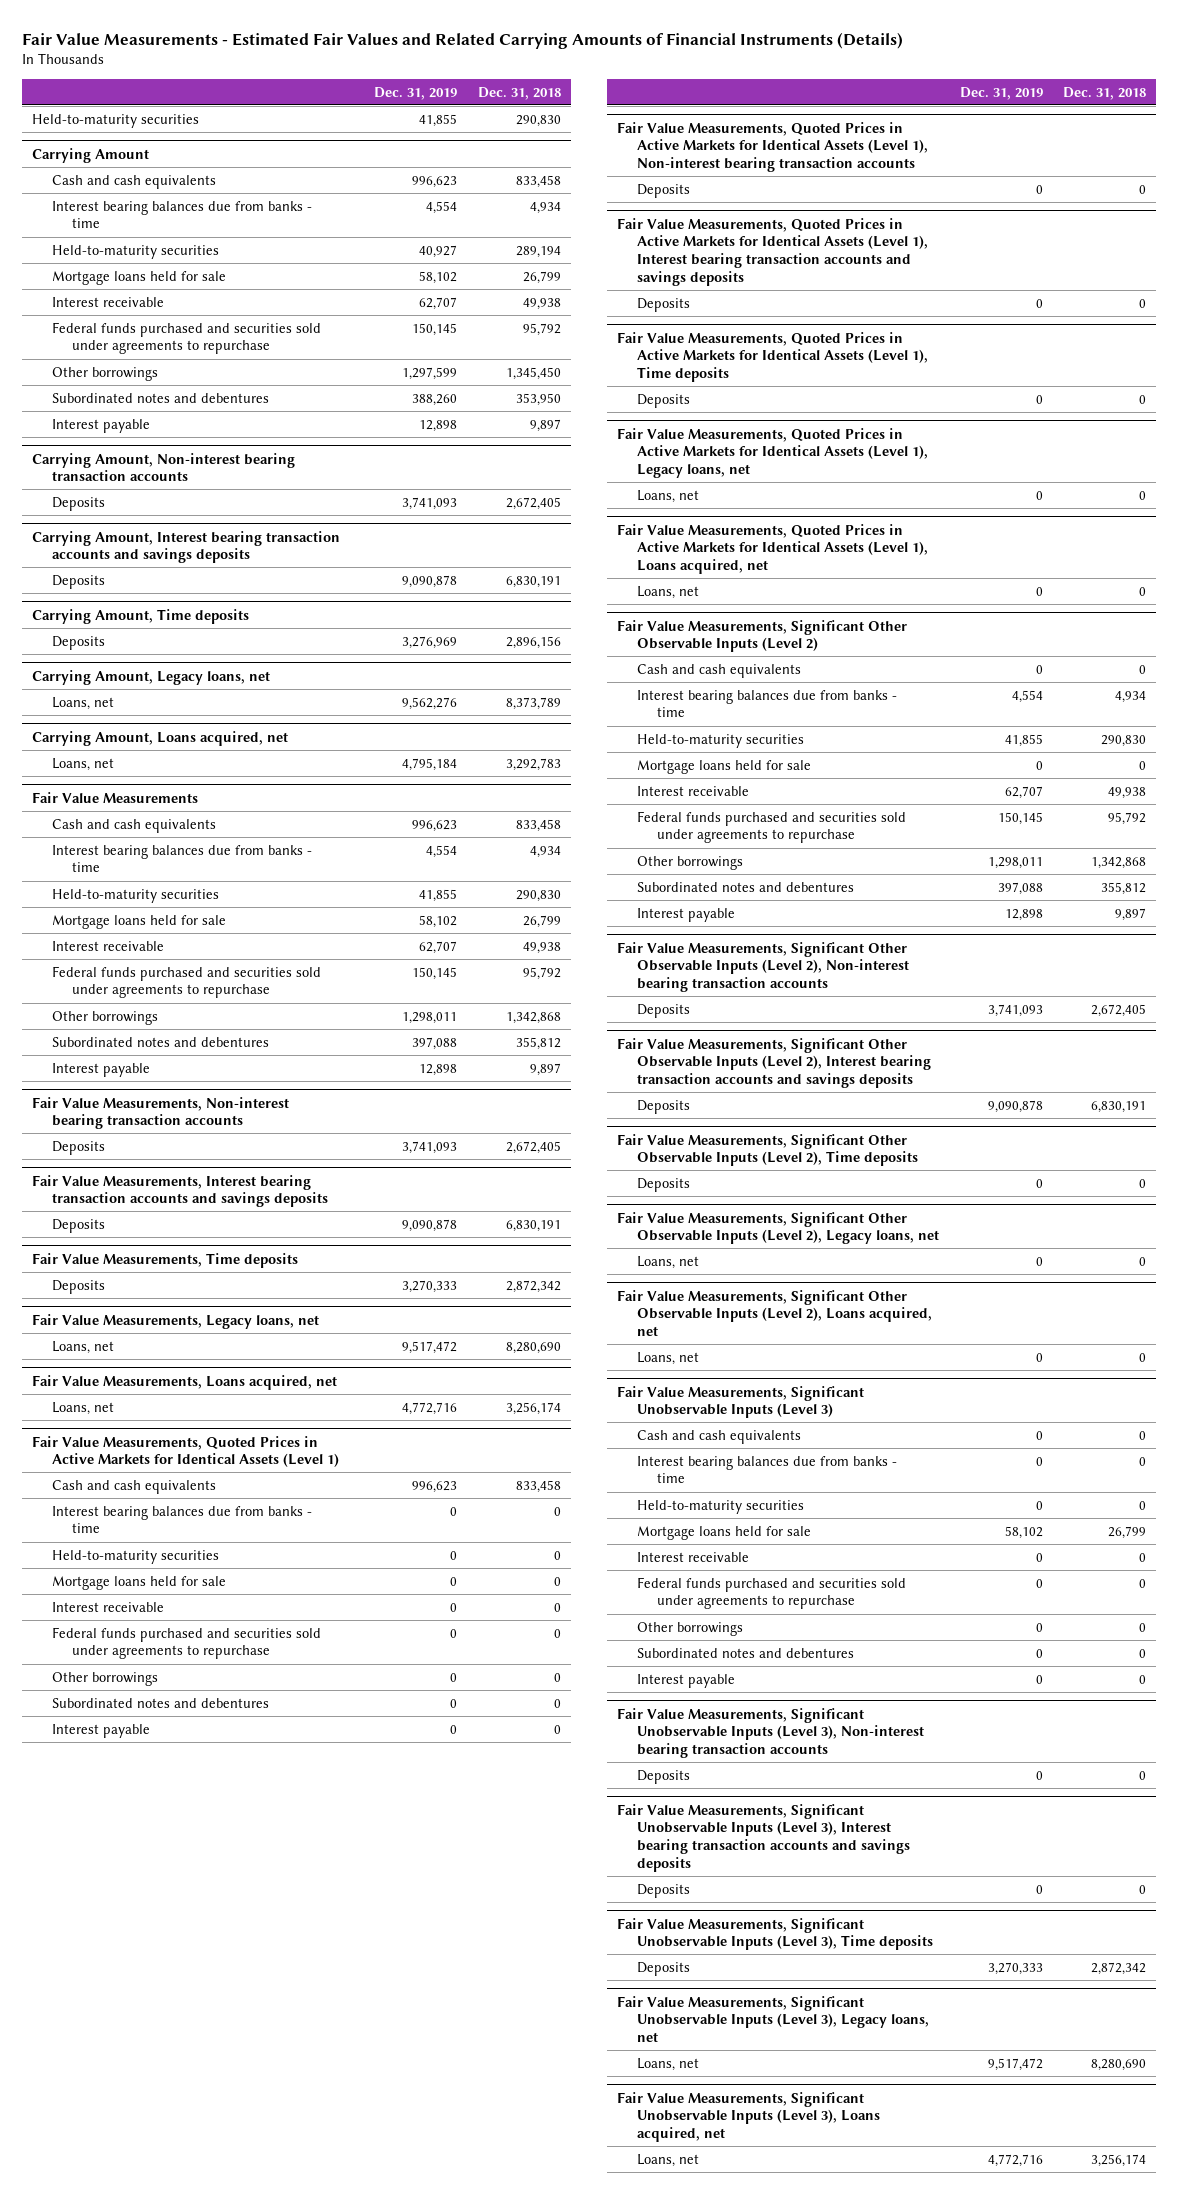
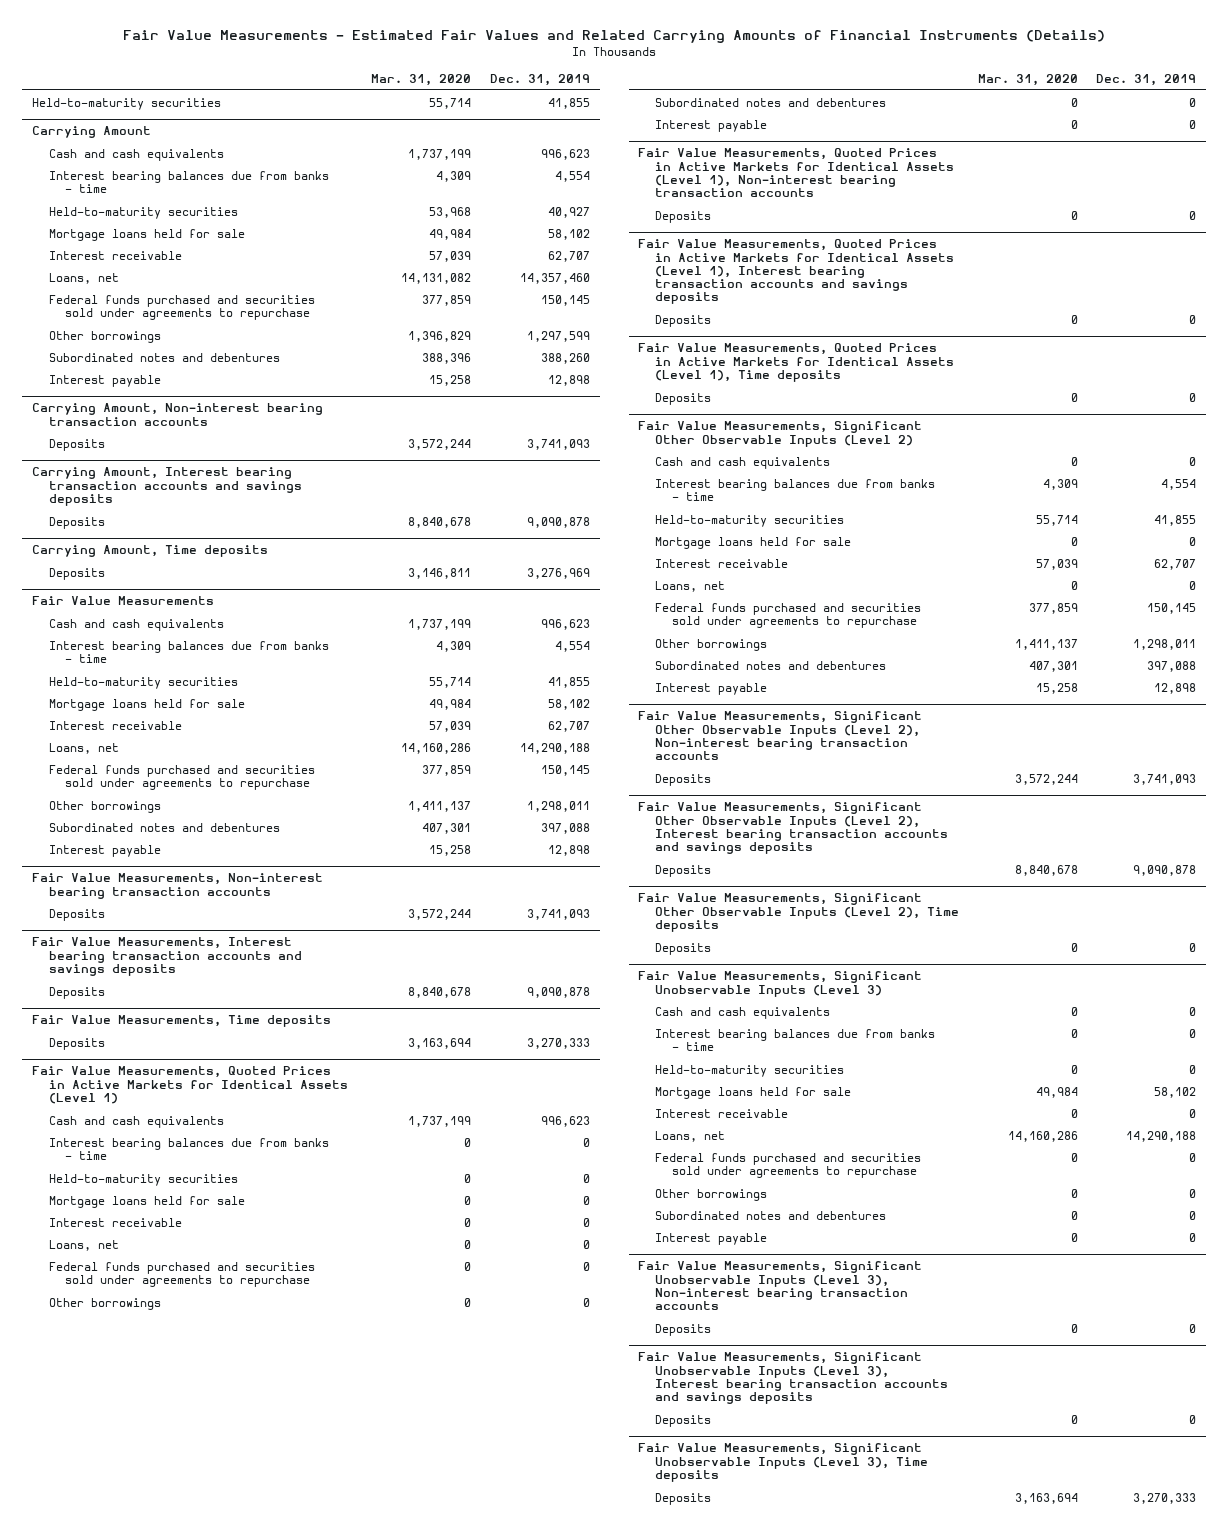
[477,86,561,100] Dec. 31, 2018 -> none
none -> [371,73,472,86] Mar. 31, 2020
none -> [48,272,119,284] Loans, net
[31,669,270,685] Carrying Amount, Legacy loans, net -> none
[51,696,114,710] Loans, net -> none
[31,730,288,746] Carrying Amount, Loans acquired, net -> none
[51,757,114,771] Loans, net -> none
none -> [48,742,119,754] Loans, net
[31,1313,319,1329] Fair Value Measurements, Legacy loans, net -> none
[51,1340,114,1354] Loans, net -> none
[31,1374,337,1390] Fair Value Measurements, Loans acquired, net -> none
[51,1401,114,1415] Loans, net -> none
none -> [48,1239,119,1251] Loans, net
[617,427,929,479] Fair Value Measurements, Quoted Prices in Active Markets for Identical Assets (Level 1), Legacy loans, net -> none
[637,489,700,503] Loans, net -> none
[617,523,929,575] Fair Value Measurements, Quoted Prices in Active Markets for Identical Assets (Level 1), Loans acquired, net -> none
[637,585,700,599] Loans, net -> none
none -> [654,580,725,592] Loans, net
[617,1211,940,1245] Fair Value Measurements, Significant Other Observable Inputs (Level 2), Legacy loans, net -> none
[637,1255,700,1269] Loans, net -> none
[617,1289,933,1337] Fair Value Measurements, Significant Other Observable Inputs (Level 2), Loans acquired, net -> none
[637,1351,700,1365] Loans, net -> none
none -> [654,1130,725,1142] Loans, net
[617,1995,930,2043] Fair Value Measurements, Significant Unobservable Inputs (Level 3), Legacy loans, net -> none
[637,2057,700,2071] Loans, net -> none
[617,2091,881,2143] Fair Value Measurements, Significant Unobservable Inputs (Level 3), Loans acquired, net -> none
[637,2153,700,2167] Loans, net -> none

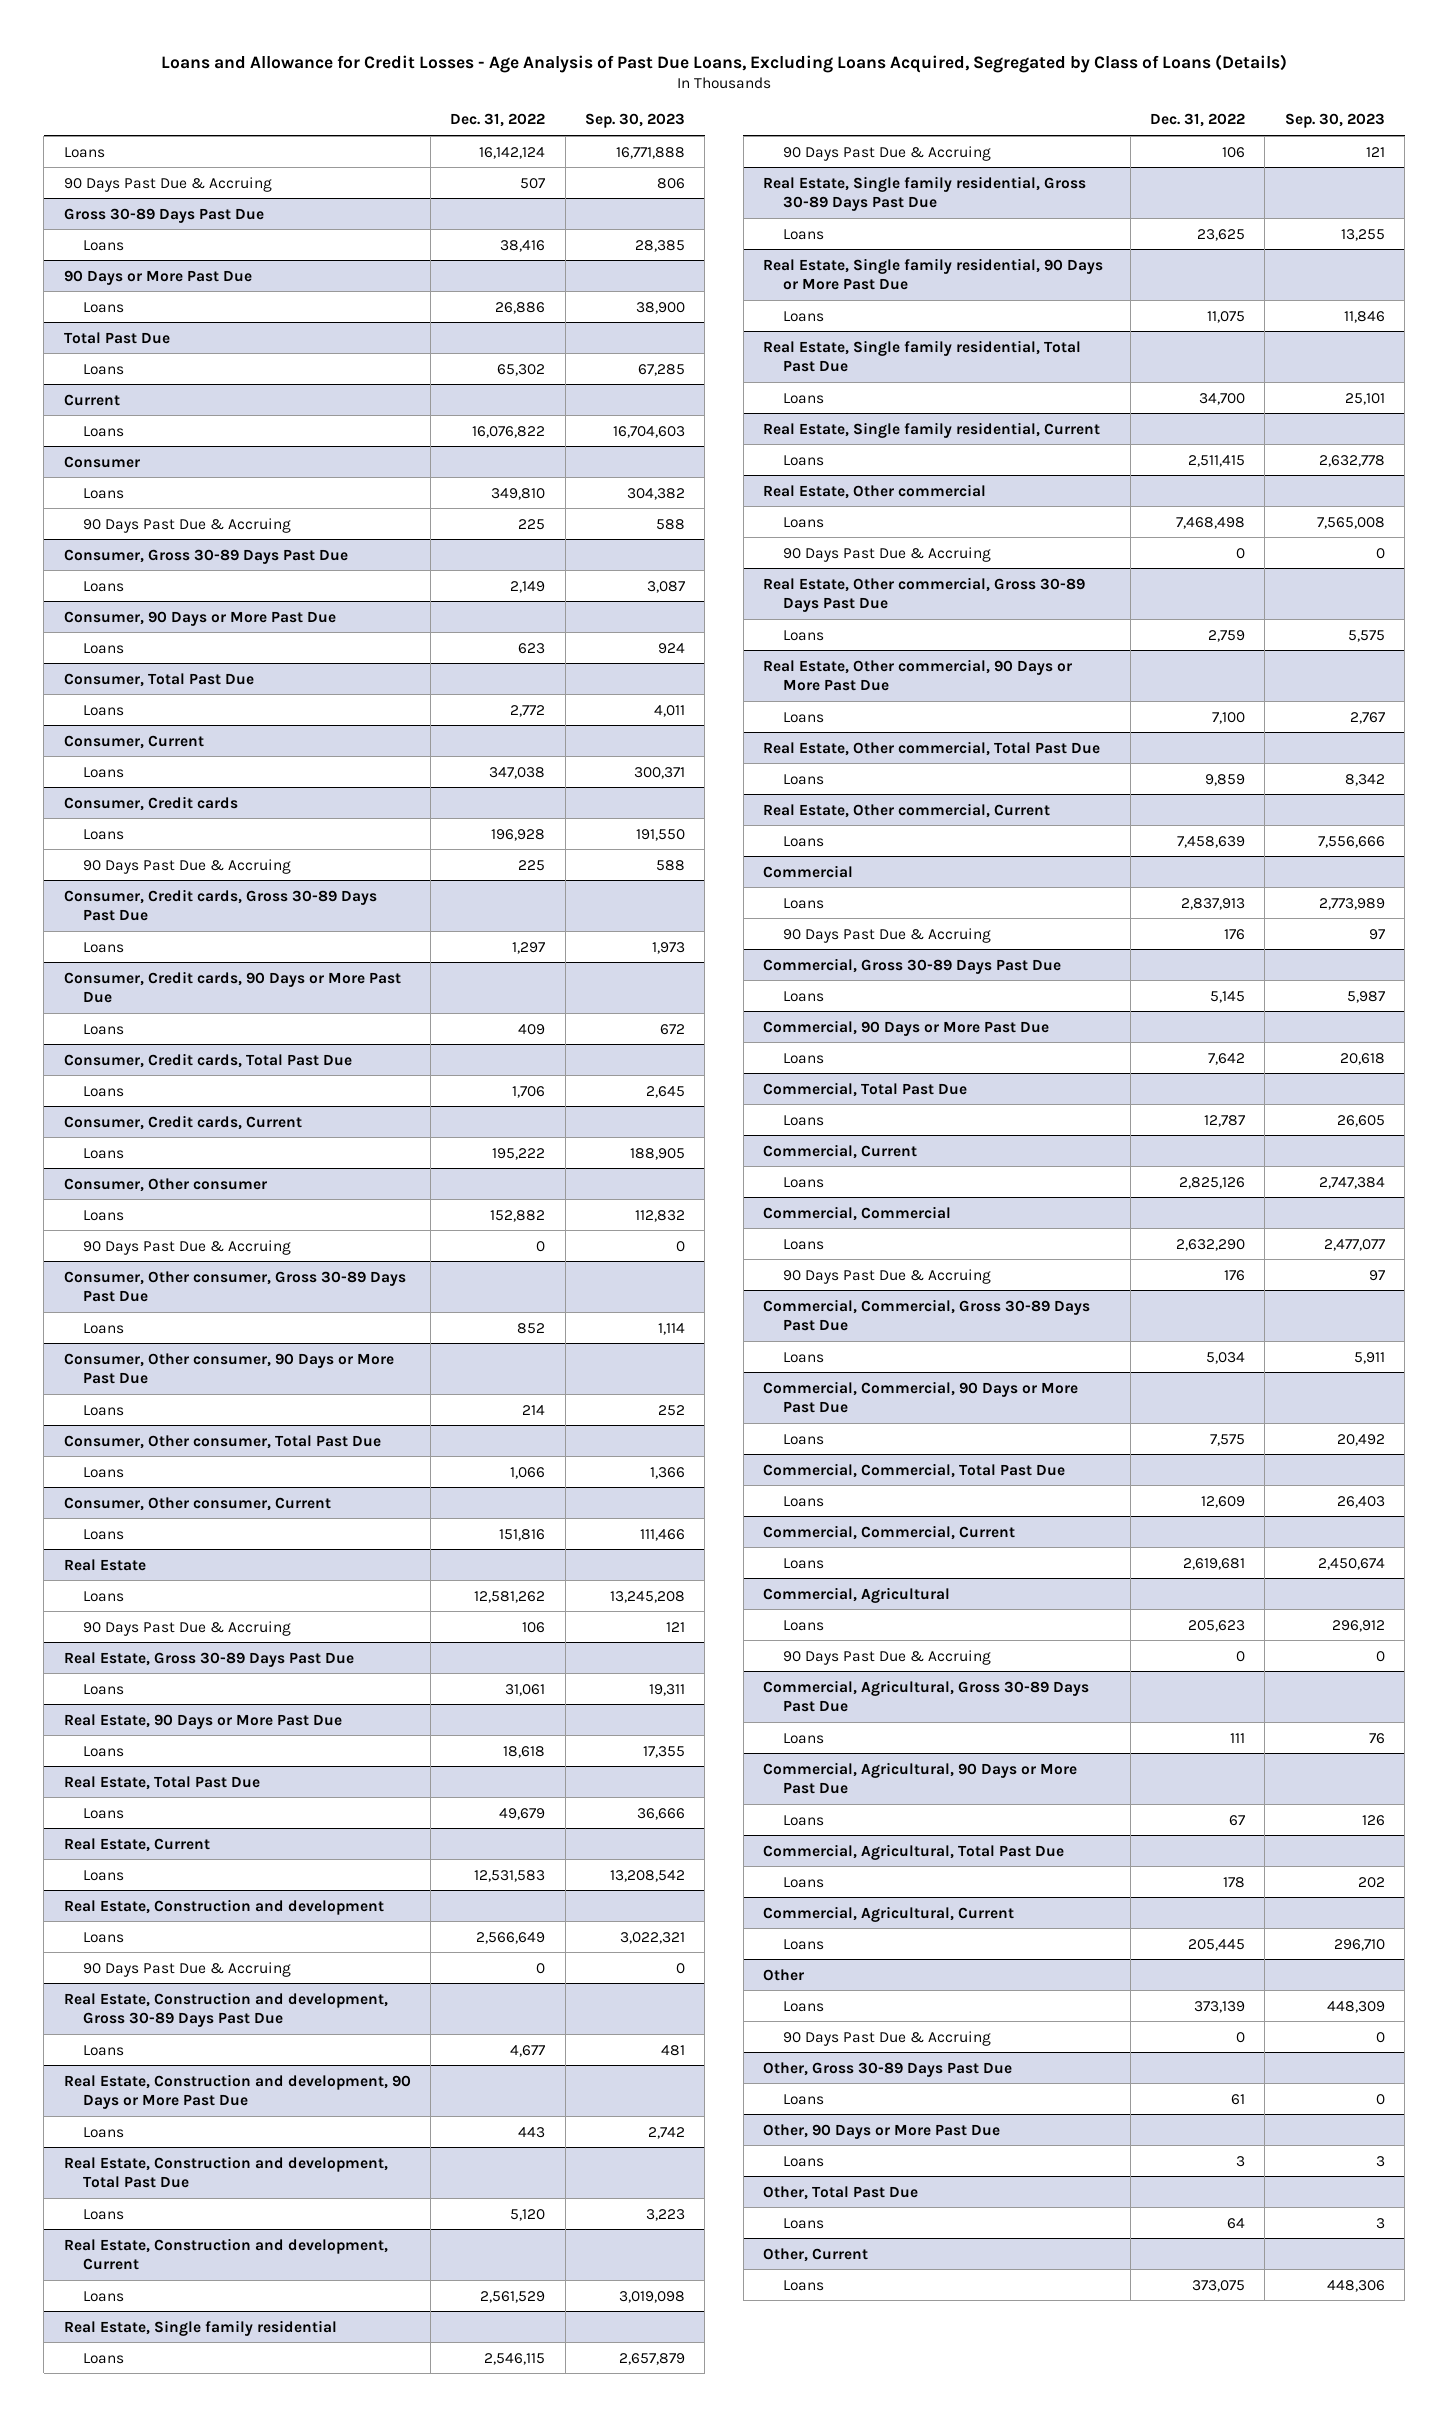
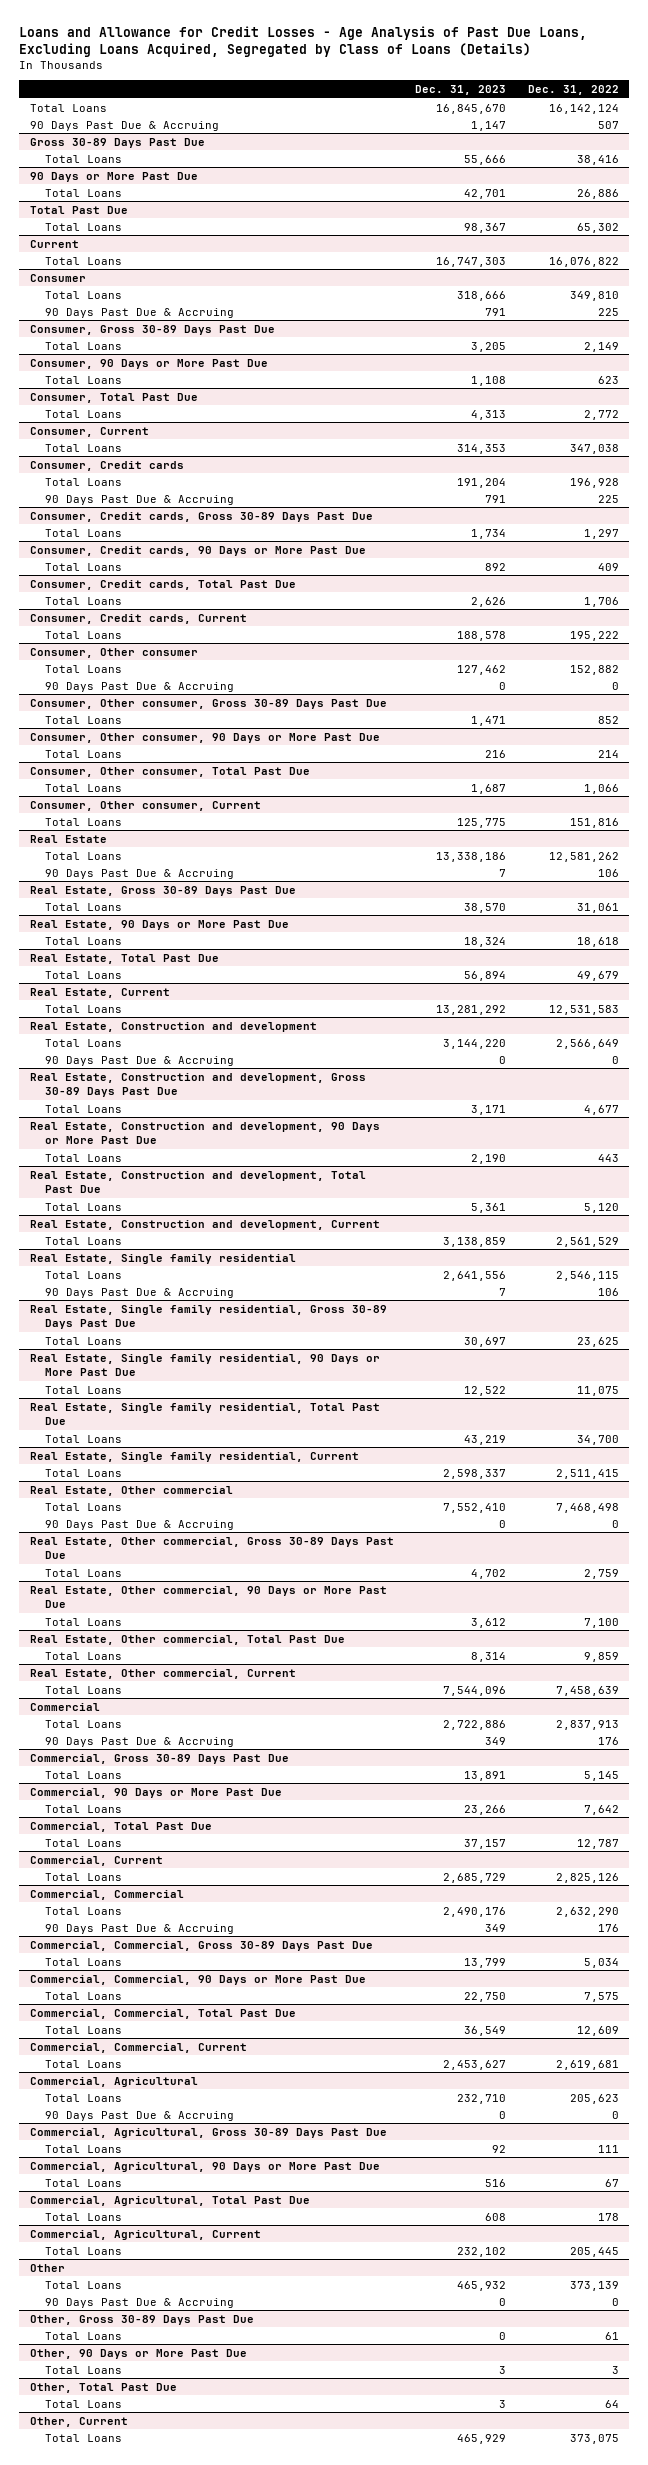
[585,113,686,129] Sep. 30, 2023 -> none
none -> [415,85,507,96] Dec. 31, 2023
[63,146,105,158] Loans -> [29,103,107,112] Total Loans
[83,239,125,251] Loans -> [45,154,123,163] Total Loans
[83,301,125,313] Loans -> [45,188,123,197] Total Loans
[83,363,125,375] Loans -> [45,222,123,231] Total Loans
[83,425,125,437] Loans -> [45,256,123,265] Total Loans
[83,487,125,499] Loans -> [45,290,123,299] Total Loans
[83,580,125,592] Loans -> [45,341,123,350] Total Loans
[83,642,125,654] Loans -> [45,375,123,384] Total Loans
[83,704,125,716] Loans -> [45,409,123,418] Total Loans
[83,766,125,778] Loans -> [45,443,123,452] Total Loans
[83,828,125,840] Loans -> [45,477,123,486] Total Loans
[83,941,125,953] Loans -> [45,528,123,537] Total Loans
[83,1023,125,1035] Loans -> [45,562,123,571] Total Loans
[83,1085,125,1097] Loans -> [45,596,123,605] Total Loans
[83,1147,125,1159] Loans -> [45,630,123,639] Total Loans
[83,1209,125,1221] Loans -> [45,664,123,673] Total Loans
[83,1322,125,1334] Loans -> [45,715,123,724] Total Loans
[83,1404,125,1416] Loans -> [45,749,123,758] Total Loans
[83,1466,125,1478] Loans -> [45,783,123,792] Total Loans
[83,1528,125,1540] Loans -> [45,817,123,826] Total Loans
[83,1590,125,1602] Loans -> [45,851,123,860] Total Loans
[83,1683,125,1695] Loans -> [45,902,123,911] Total Loans
[83,1745,125,1757] Loans -> [45,936,123,945] Total Loans
[83,1807,125,1819] Loans -> [45,970,123,979] Total Loans
[83,1869,125,1881] Loans -> [45,1004,123,1013] Total Loans
[83,1931,125,1943] Loans -> [45,1038,123,1047] Total Loans
[83,2044,125,2056] Loans -> [45,1104,123,1113] Total Loans
[83,2126,125,2138] Loans -> [45,1153,123,1162] Total Loans
[83,2208,125,2220] Loans -> [45,1202,123,1211] Total Loans
[83,2290,125,2302] Loans -> [45,1236,123,1245] Total Loans
[83,2352,125,2364] Loans -> [45,1270,123,1279] Total Loans
[782,228,824,240] Loans -> [45,1336,123,1345] Total Loans
[782,310,824,322] Loans -> [45,1385,123,1394] Total Loans
[782,392,824,404] Loans -> [45,1434,123,1443] Total Loans
[782,454,824,466] Loans -> [45,1468,123,1477] Total Loans
[782,516,824,528] Loans -> [45,1502,123,1511] Total Loans
[782,629,824,641] Loans -> [45,1568,123,1577] Total Loans
[782,711,824,723] Loans -> [45,1617,123,1626] Total Loans
[782,773,824,785] Loans -> [45,1651,123,1660] Total Loans
[782,835,824,847] Loans -> [45,1685,123,1694] Total Loans
[782,897,824,909] Loans -> [45,1719,123,1728] Total Loans
[782,990,824,1002] Loans -> [45,1770,123,1779] Total Loans
[782,1052,824,1064] Loans -> [45,1804,123,1813] Total Loans
[782,1114,824,1126] Loans -> [45,1838,123,1847] Total Loans
[782,1176,824,1188] Loans -> [45,1872,123,1881] Total Loans
[782,1238,824,1250] Loans -> [45,1906,123,1915] Total Loans
[782,1351,824,1363] Loans -> [45,1957,123,1966] Total Loans
[782,1433,824,1445] Loans -> [45,1991,123,2000] Total Loans
[782,1495,824,1507] Loans -> [45,2025,123,2034] Total Loans
[782,1557,824,1569] Loans -> [45,2059,123,2068] Total Loans
[782,1619,824,1631] Loans -> [45,2093,123,2102] Total Loans
[782,1732,824,1744] Loans -> [45,2144,123,2153] Total Loans
[782,1814,824,1826] Loans -> [45,2178,123,2187] Total Loans
[782,1876,824,1888] Loans -> [45,2212,123,2221] Total Loans
[782,1938,824,1950] Loans -> [45,2246,123,2255] Total Loans
[782,2000,824,2012] Loans -> [45,2280,123,2289] Total Loans
[782,2093,824,2105] Loans -> [45,2331,123,2340] Total Loans
[782,2155,824,2167] Loans -> [45,2365,123,2374] Total Loans
[782,2217,824,2229] Loans -> [45,2399,123,2408] Total Loans
[782,2279,824,2291] Loans -> [45,2433,123,2442] Total Loans

